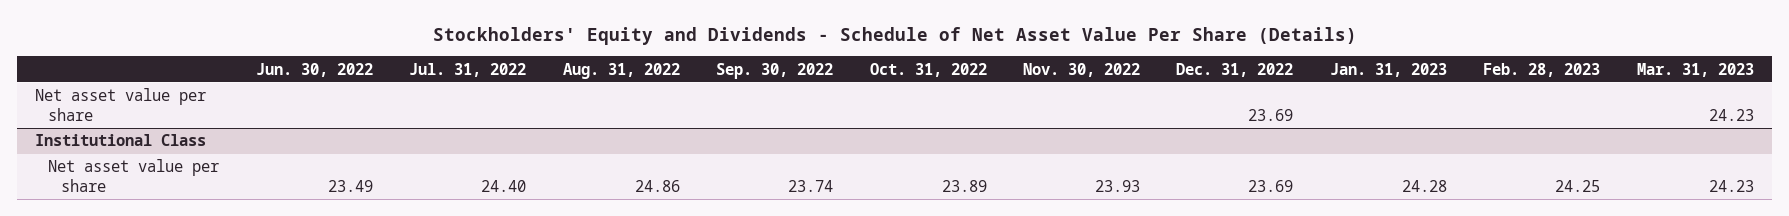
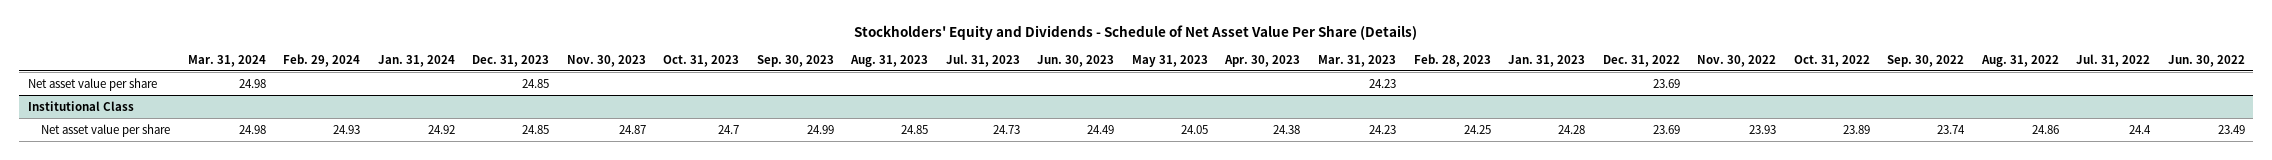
none -> [187,54,266,67] Mar. 31, 2024
none -> [283,53,361,67] Feb. 29, 2024
none -> [377,54,455,67] Jan. 31, 2024
none -> [472,54,550,67] Dec. 31, 2023
none -> [566,54,646,67] Nov. 30, 2023
none -> [663,54,740,67] Oct. 31, 2023
none -> [756,54,834,67] Sep. 30, 2023
none -> [850,54,929,67] Aug. 31, 2023
none -> [945,53,1020,67] Jul. 31, 2023
none -> [1037,54,1115,67] Jun. 30, 2023
none -> [1131,54,1208,67] May 31, 2023
none -> [1224,54,1301,67] Apr. 30, 2023
[481,179,527,192] 24.40 -> [2129,124,2152,134] 24.4

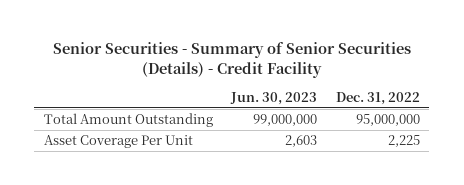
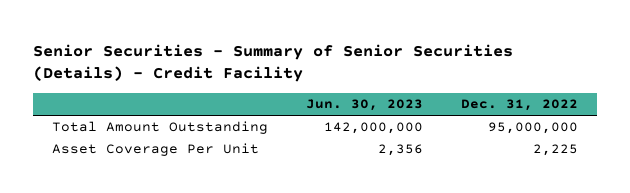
[253,114,318,127] 99,000,000 -> [323,122,423,135] 142,000,000
[285,135,318,148] 2,603 -> [377,144,423,157] 2,356

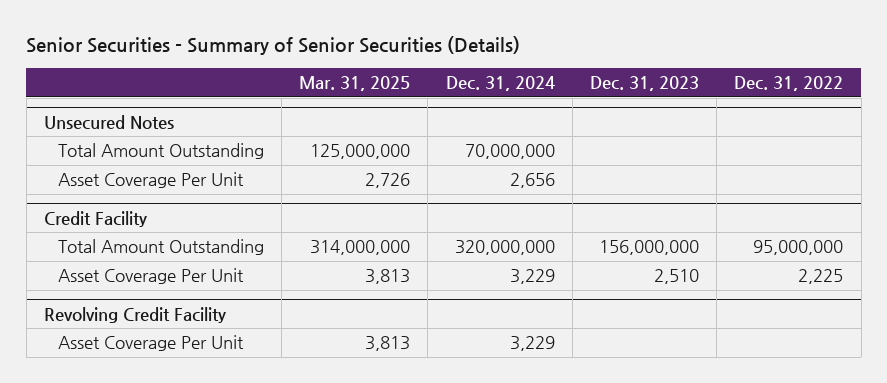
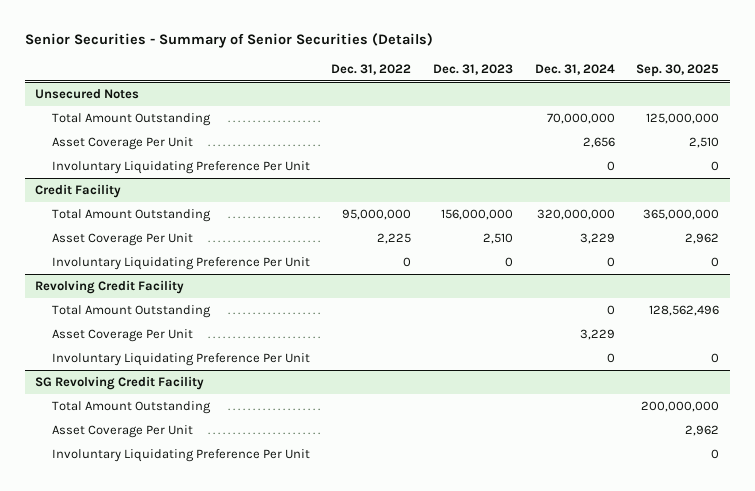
[299,75,411,91] Mar. 31, 2025 -> none
none -> [636,64,720,78] Sep. 30, 2025
none -> [51,160,310,174] Involuntary Liquidating Preference Per Unit
none -> [51,256,310,270] Involuntary Liquidating Preference Per Unit
none -> [51,304,211,318] Total Amount Outstanding
none -> [51,352,310,366] Involuntary Liquidating Preference Per Unit
none -> [35,375,205,390] SG Revolving Credit Facility
none -> [51,400,211,414] Total Amount Outstanding
none -> [51,424,193,438] Asset Coverage Per Unit
none -> [51,448,310,462] Involuntary Liquidating Preference Per Unit

